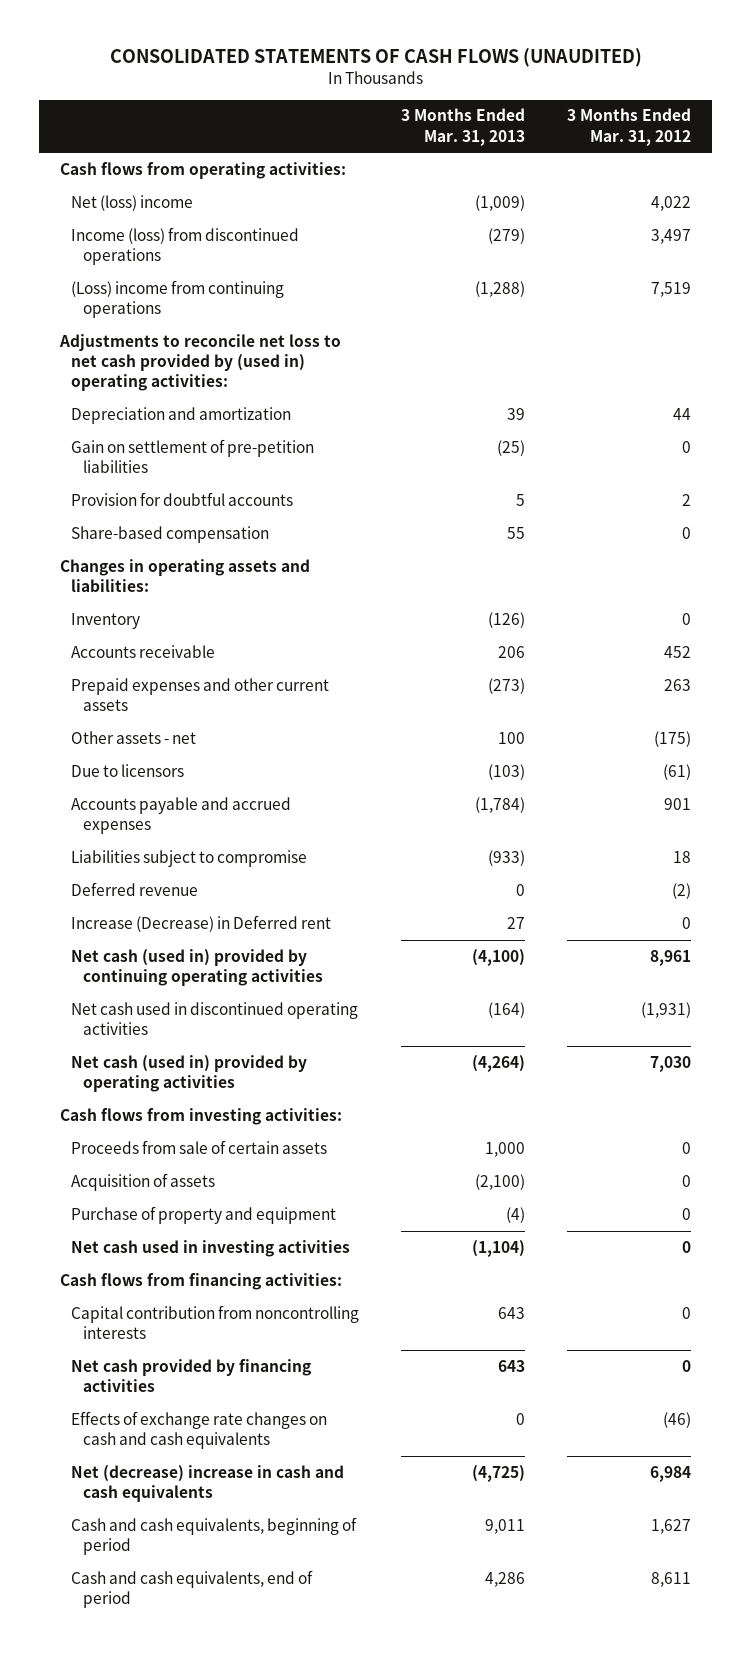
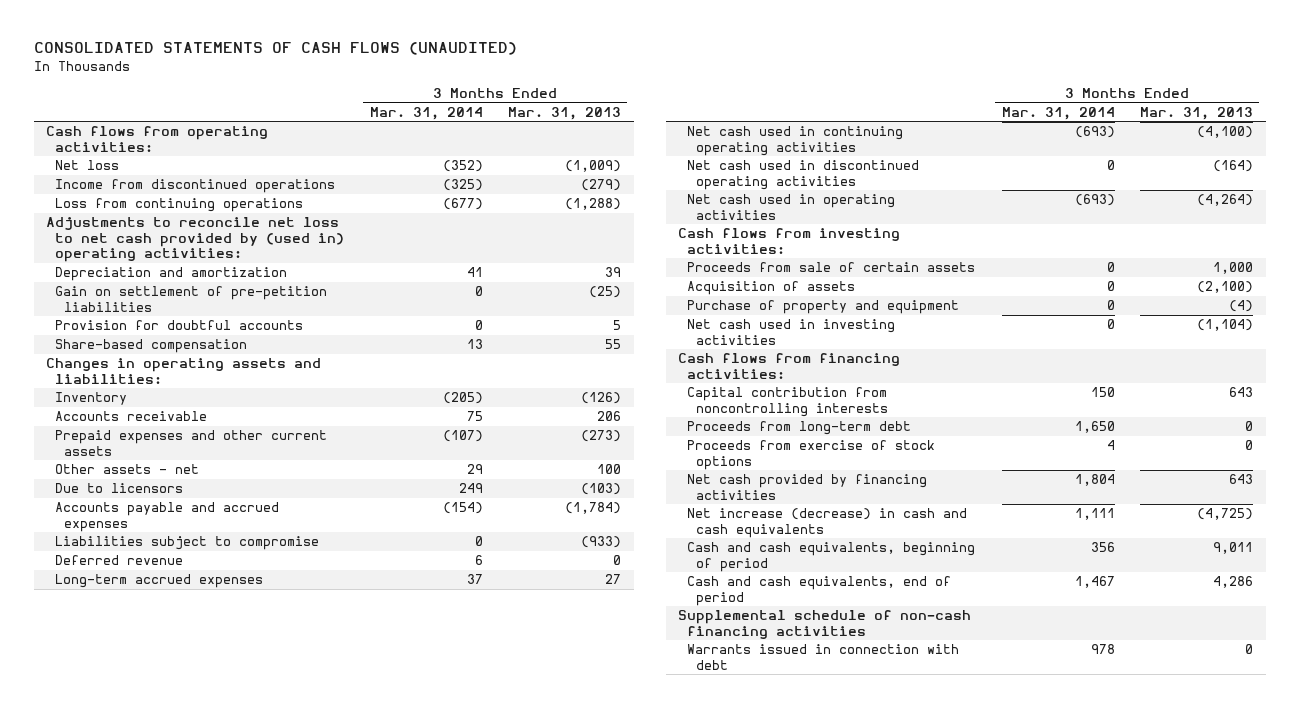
[567,108,692,146] 3 Months Ended Mar. 31, 2012 -> none
none -> [369,106,483,120] Mar. 31, 2014
[71,194,194,211] Net (loss) income -> [55,160,120,171] Net loss
[71,226,300,266] Income (loss) from discontinued operations -> [55,179,336,194] Income from discontinued operations
[71,279,285,319] (Loss) income from continuing operations -> [55,198,304,213] Loss from continuing operations
[71,914,332,932] Increase (Decrease) in Deferred rent -> none
none -> [55,574,264,589] Long-term accrued expenses
[71,948,323,987] Net cash (used in) provided by continuing operating activities -> [687,126,904,156] Net cash used in continuing operating activities
[71,1054,308,1093] Net cash (used in) provided by operating activities -> [687,194,896,220] Net cash used in operating activities
none -> [687,421,912,436] Proceeds from long-term debt
none -> [687,440,936,470] Proceeds from exercise of stock options
[71,1410,328,1450] Effects of exchange rate changes on cash and cash equivalents -> none
[71,1464,345,1503] Net (decrease) increase in cash and cash equivalents -> [687,508,968,538] Net increase (decrease) in cash and cash equivalents
none -> [678,610,972,639] Supplemental schedule of non-cash financing activities
none -> [687,644,960,670] Warrants issued in connection with debt

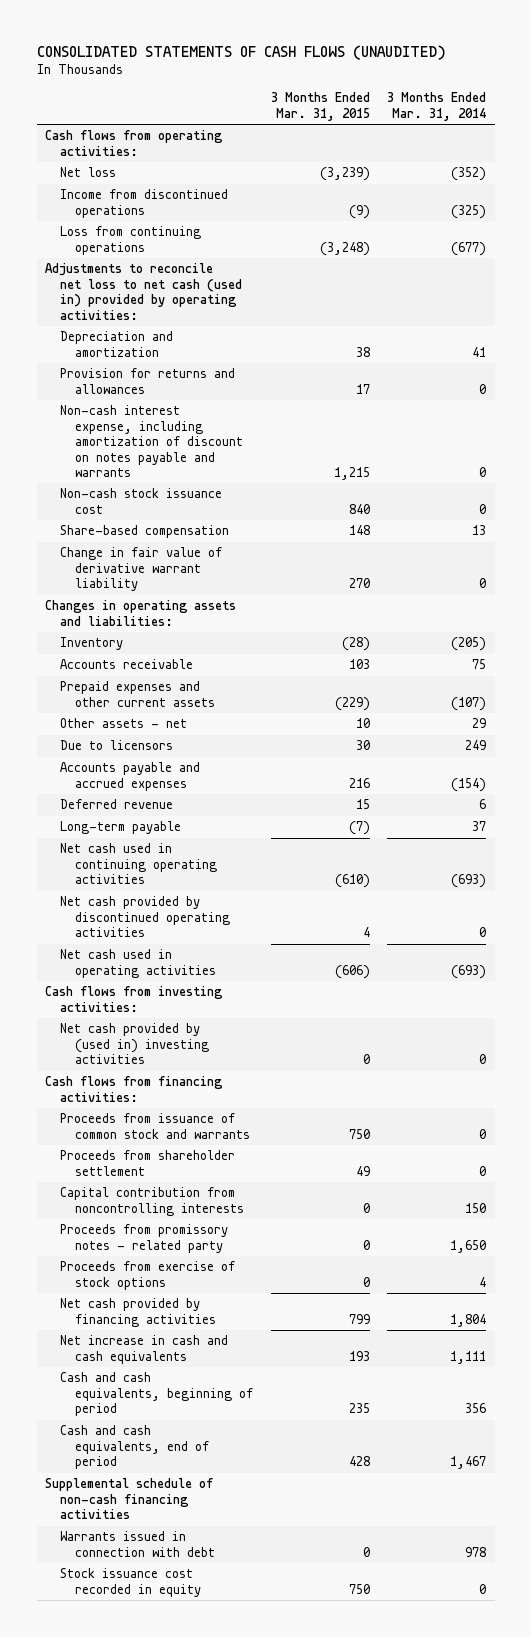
[507,106,621,120] Mar. 31, 2013 -> none
none -> [270,92,370,121] 3 Months Ended Mar. 31, 2015
[46,217,345,263] Adjustments to reconcile net loss to net cash provided by (used in) operating activities: -> [45,263,243,320] Adjustments to reconcile net loss to net cash (used in) provided by operating activities:
[55,286,328,312] Gain on settlement of pre-petition liabilities -> none
[55,320,304,331] Provision for doubtful accounts -> [60,368,236,394] Provision for returns and allowances
none -> [60,405,244,477] Non-cash interest expense, including amortization of discount on notes payable and warrants
none -> [60,488,223,514] Non-cash stock issuance cost
none -> [60,547,223,592] Change in fair value of derivative warrant liability
[55,536,320,551] Liabilities subject to compromise -> none
[55,574,264,589] Long-term accrued expenses -> [60,821,182,835] Long-term payable
[687,160,920,190] Net cash used in discontinued operating activities -> [60,896,231,938] Net cash provided by discontinued operating activities
[687,262,976,273] Proceeds from sale of certain assets -> none
[687,281,856,296] Acquisition of assets -> none
[687,300,960,315] Purchase of property and equipment -> none
[687,319,896,345] Net cash used in investing activities -> [60,1023,210,1065] Net cash provided by (used in) investing activities
none -> [60,1113,251,1139] Proceeds from issuance of common stock and warrants
none -> [60,1150,236,1176] Proceeds from shareholder settlement
[687,421,912,436] Proceeds from long-term debt -> [60,1224,229,1253] Proceeds from promissory notes - related party
[687,508,968,538] Net increase (decrease) in cash and cash equivalents -> [60,1335,229,1364] Net increase in cash and cash equivalents
none -> [60,1568,202,1597] Stock issuance cost recorded in equity

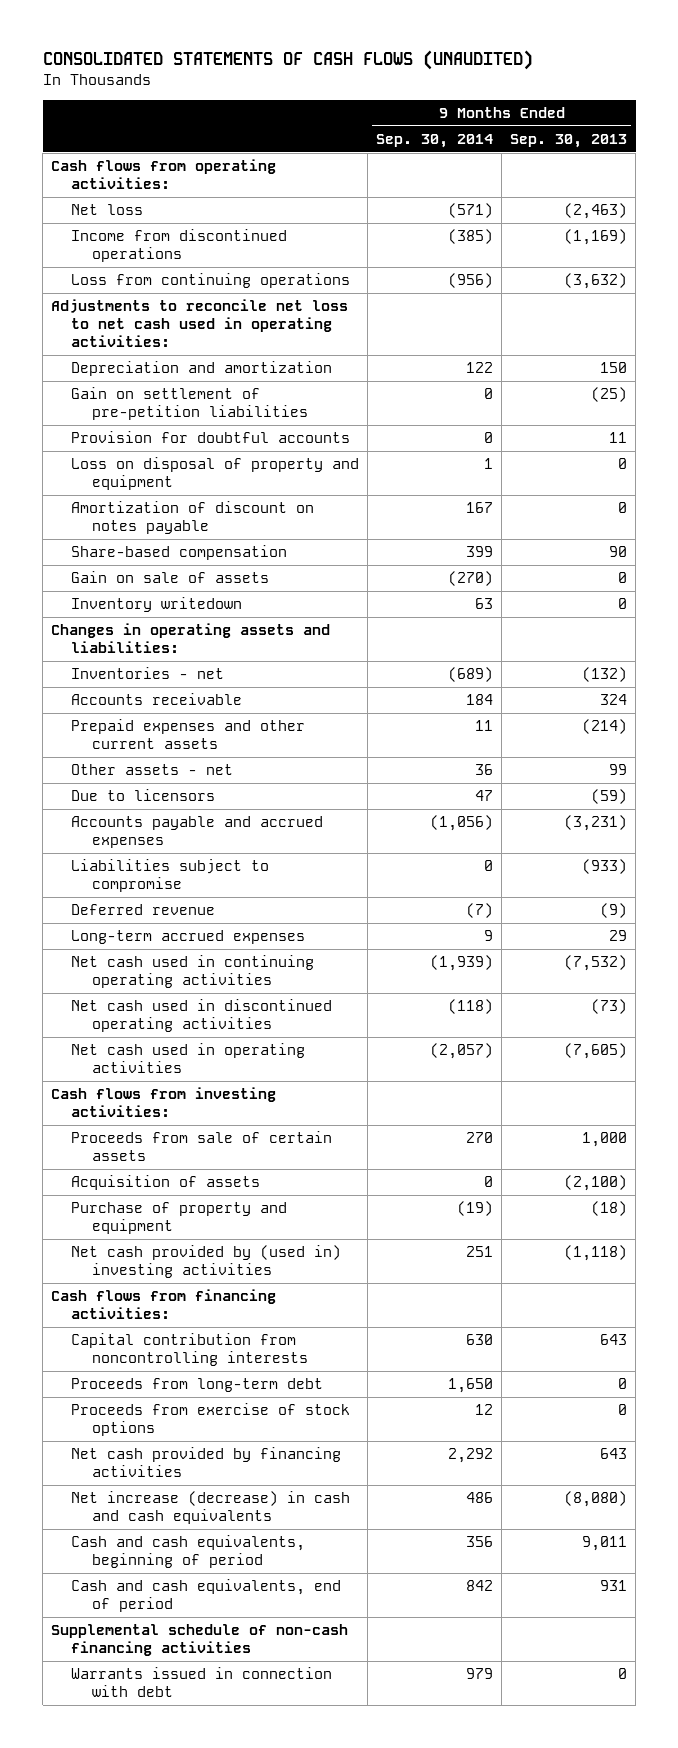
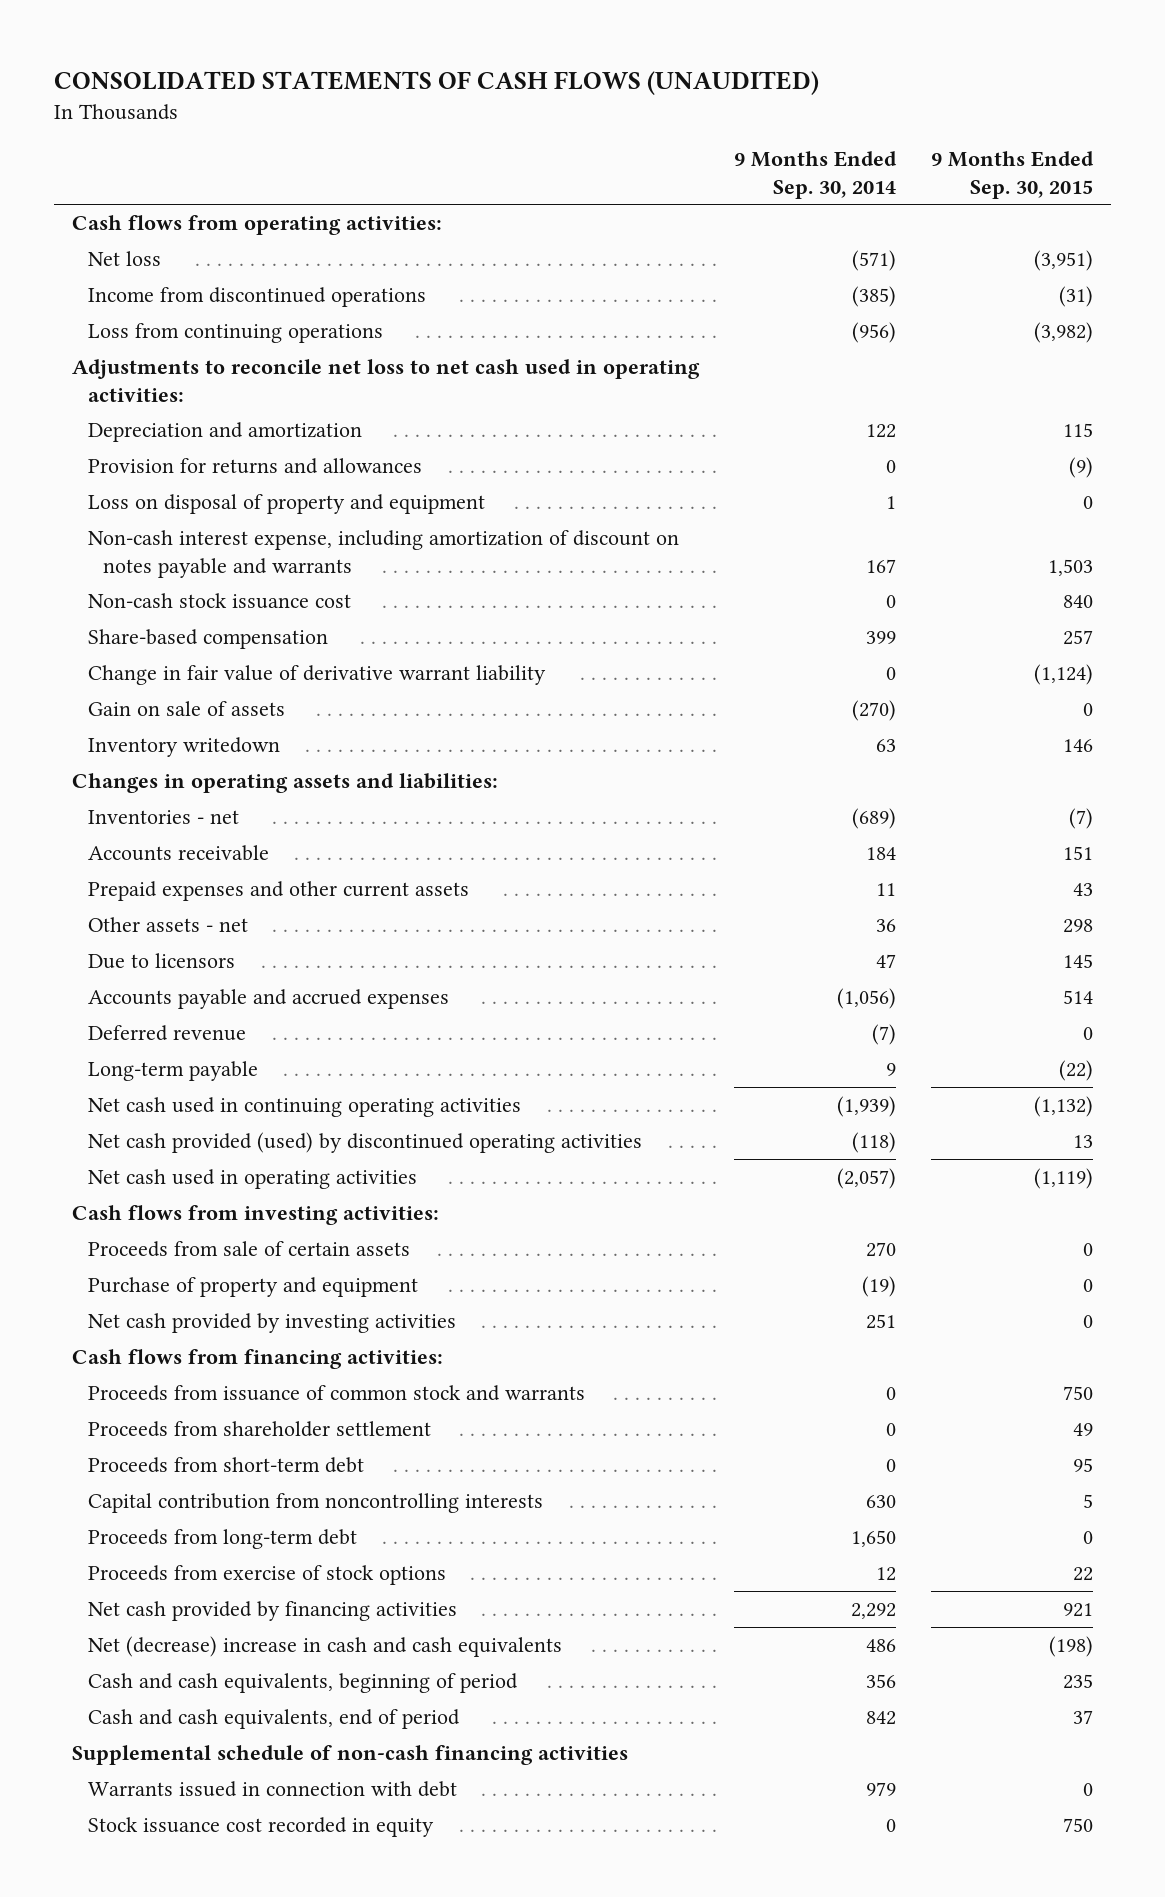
[510,133,628,148] Sep. 30, 2013 -> none
none -> [931,151,1095,199] 9 Months Ended Sep. 30, 2015
[71,387,308,421] Gain on settlement of pre-petition liabilities -> none
[71,431,351,444] Provision for doubtful accounts -> [87,458,422,475] Provision for returns and allowances
[71,501,315,535] Amortization of discount on notes payable -> [87,530,679,578] Non-cash interest expense, including amortization of discount on notes payable and warrants
none -> [87,593,351,610] Non-cash stock issuance cost
none -> [87,665,546,686] Change in fair value of derivative warrant liability
[71,859,270,893] Liabilities subject to compromise -> none
[71,930,306,945] Long-term accrued expenses -> [87,1061,258,1082] Long-term payable
[71,999,333,1033] Net cash used in discontinued operating activities -> [87,1132,642,1154] Net cash provided (used) by discontinued operating activities
[71,1175,261,1191] Acquisition of assets -> none
[71,1245,342,1279] Net cash provided by (used in) investing activities -> [87,1313,456,1334] Net cash provided by investing activities
none -> [87,1385,585,1402] Proceeds from issuance of common stock and warrants
none -> [87,1421,431,1438] Proceeds from shareholder settlement
none -> [87,1457,364,1474] Proceeds from short-term debt
[71,1491,351,1525] Net increase (decrease) in cash and cash equivalents -> [87,1636,562,1658] Net (decrease) increase in cash and cash equivalents
none -> [87,1817,434,1838] Stock issuance cost recorded in equity

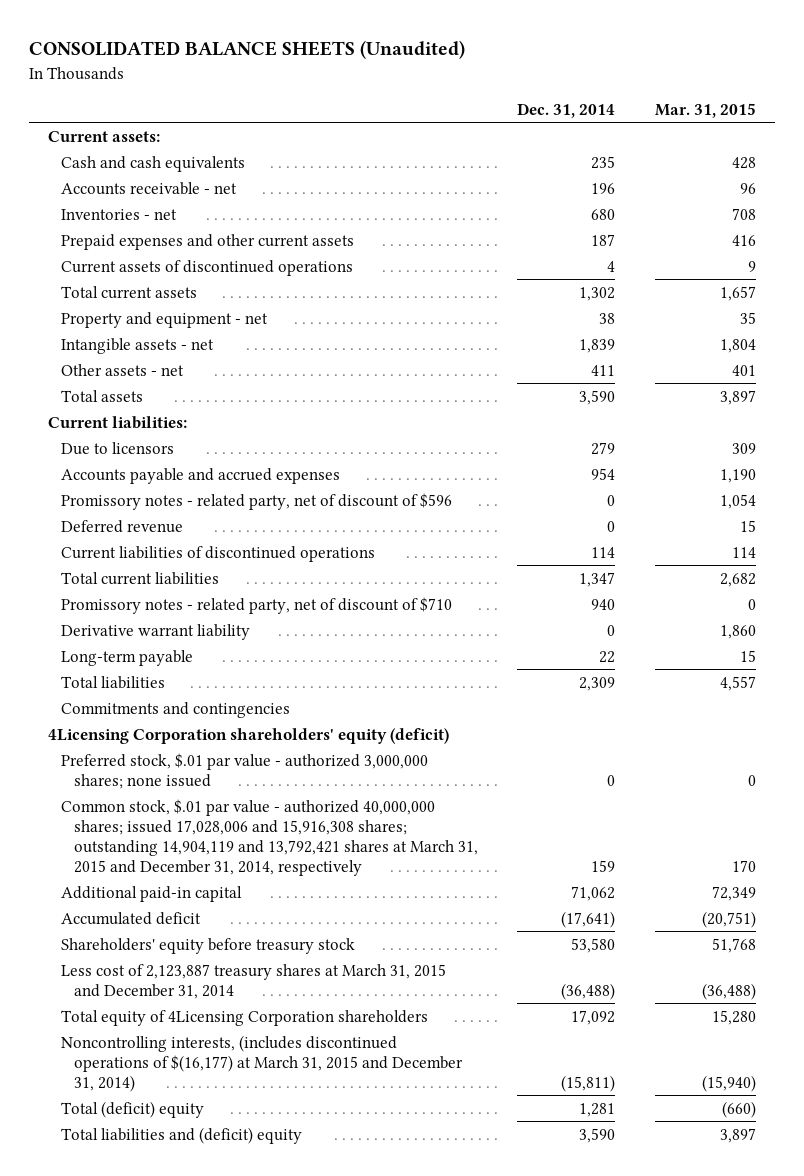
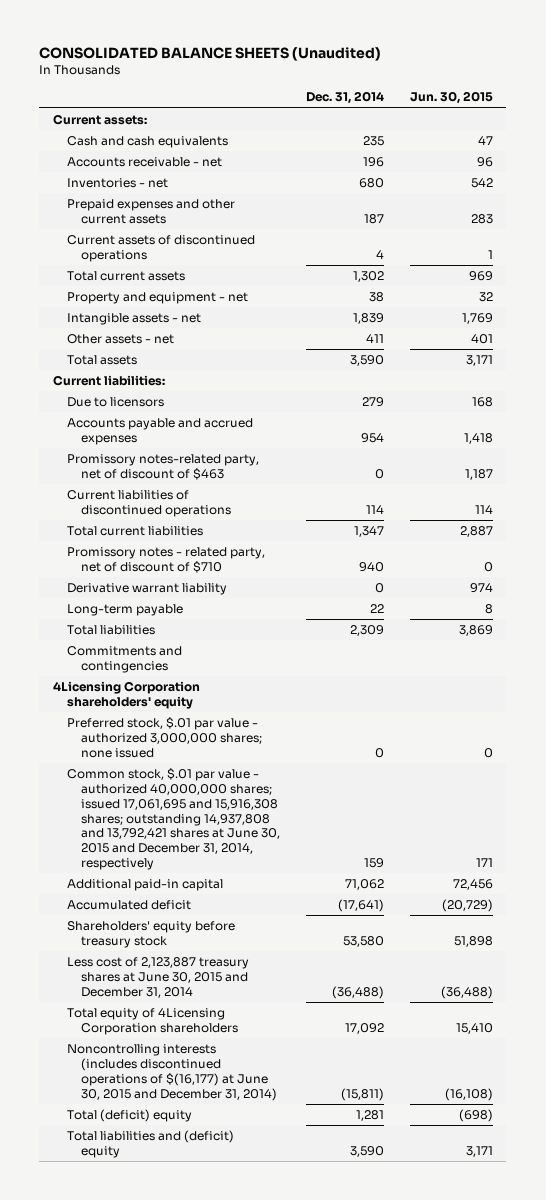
[654,102,756,118] Mar. 31, 2015 -> none
none -> [410,91,494,105] Jun. 30, 2015
[61,519,184,533] Deferred revenue -> none
[61,492,453,510] Promissory notes - related party, net of discount of $596 -> [66,454,259,480] Promissory notes-related party, net of discount of $463
[48,727,450,744] 4Licensing Corporation shareholders' equity (deficit) -> [52,681,200,709] 4Licensing Corporation shareholders' equity
[61,798,478,876] Common stock, $.01 par value - authorized 40,000,000 shares; issued 17,028,006 and 15,916,308 shares; outstanding 14,904,119 and 13,792,421 shares at March 31, 2015 and December 31, 2014, respectively -> [66,768,280,871] Common stock, $.01 par value - authorized 40,000,000 shares; issued 17,061,695 and 15,916,308 shares; outstanding 14,937,808 and 13,792,421 shares at June 30, 2015 and December 31, 2014, respectively
[61,963,447,999] Less cost of 2,123,887 treasury shares at March 31, 2015 and December 31, 2014 -> [66,957,249,998] Less cost of 2,123,887 treasury shares at June 30, 2015 and December 31, 2014
[61,1034,463,1092] Noncontrolling interests, (includes discontinued operations of $(16,177) at March 31, 2015 and December 31, 2014) -> [66,1044,277,1101] Noncontrolling interests (includes discontinued operations of $(16,177) at June 30, 2015 and December 31, 2014)

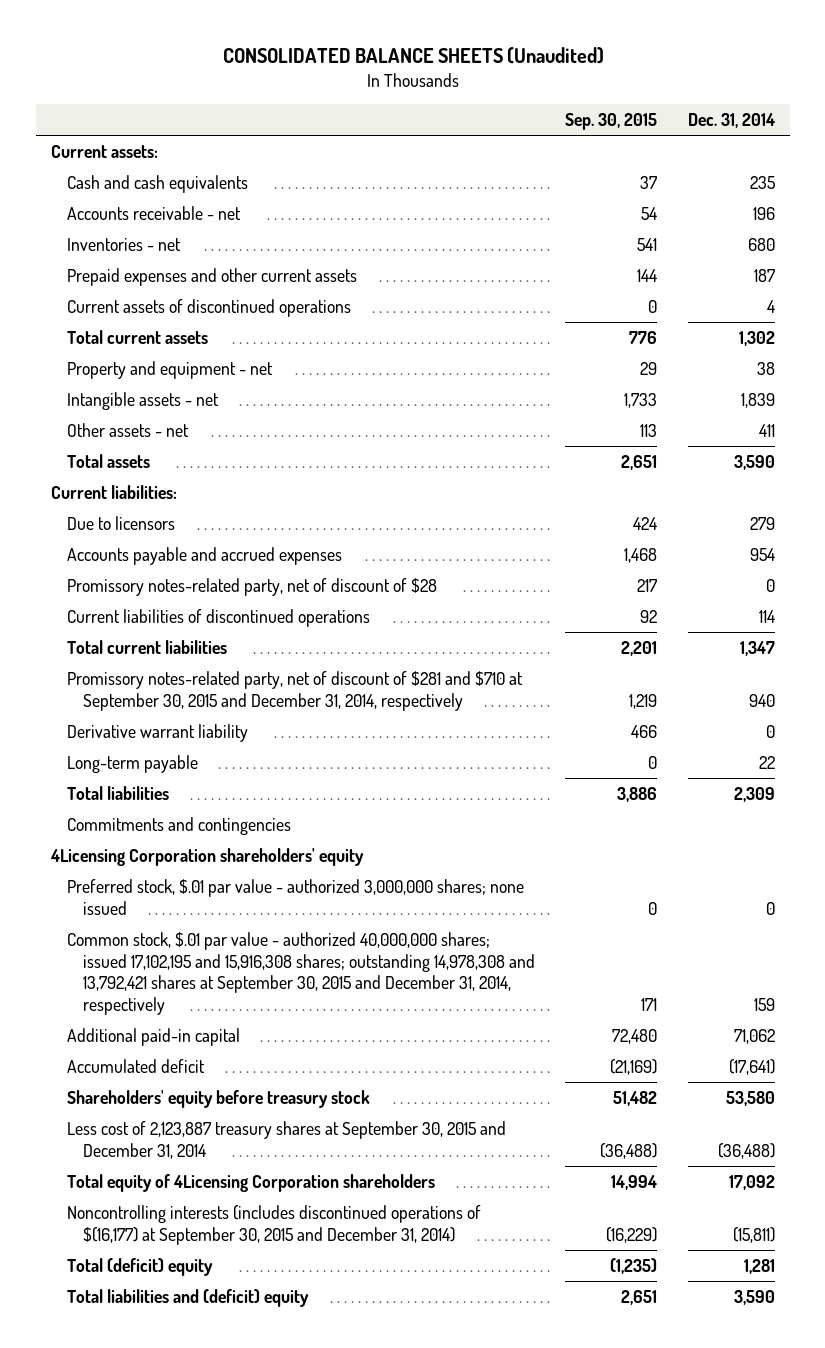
[410,91,494,105] Jun. 30, 2015 -> none
none -> [565,113,658,131] Sep. 30, 2015
[66,454,259,480] Promissory notes-related party, net of discount of $463 -> [66,577,437,596] Promissory notes-related party, net of discount of $28
[66,547,265,573] Promissory notes - related party, net of discount of $710 -> [66,670,523,711] Promissory notes-related party, net of discount of $281 and $710 at September 30, 2015 and December 31, 2014, respectively
[66,768,280,871] Common stock, $.01 par value - authorized 40,000,000 shares; issued 17,061,695 and 15,916,308 shares; outstanding 14,937,808 and 13,792,421 shares at June 30, 2015 and December 31, 2014, respectively -> [66,931,535,1015] Common stock, $.01 par value - authorized 40,000,000 shares; issued 17,102,195 and 15,916,308 shares; outstanding 14,978,308 and 13,792,421 shares at September 30, 2015 and December 31, 2014, respectively
[66,957,249,998] Less cost of 2,123,887 treasury shares at June 30, 2015 and December 31, 2014 -> [66,1120,506,1159] Less cost of 2,123,887 treasury shares at September 30, 2015 and December 31, 2014
[66,1044,277,1101] Noncontrolling interests (includes discontinued operations of $(16,177) at June 30, 2015 and December 31, 2014) -> [66,1204,481,1245] Noncontrolling interests (includes discontinued operations of $(16,177) at September 30, 2015 and December 31, 2014)

